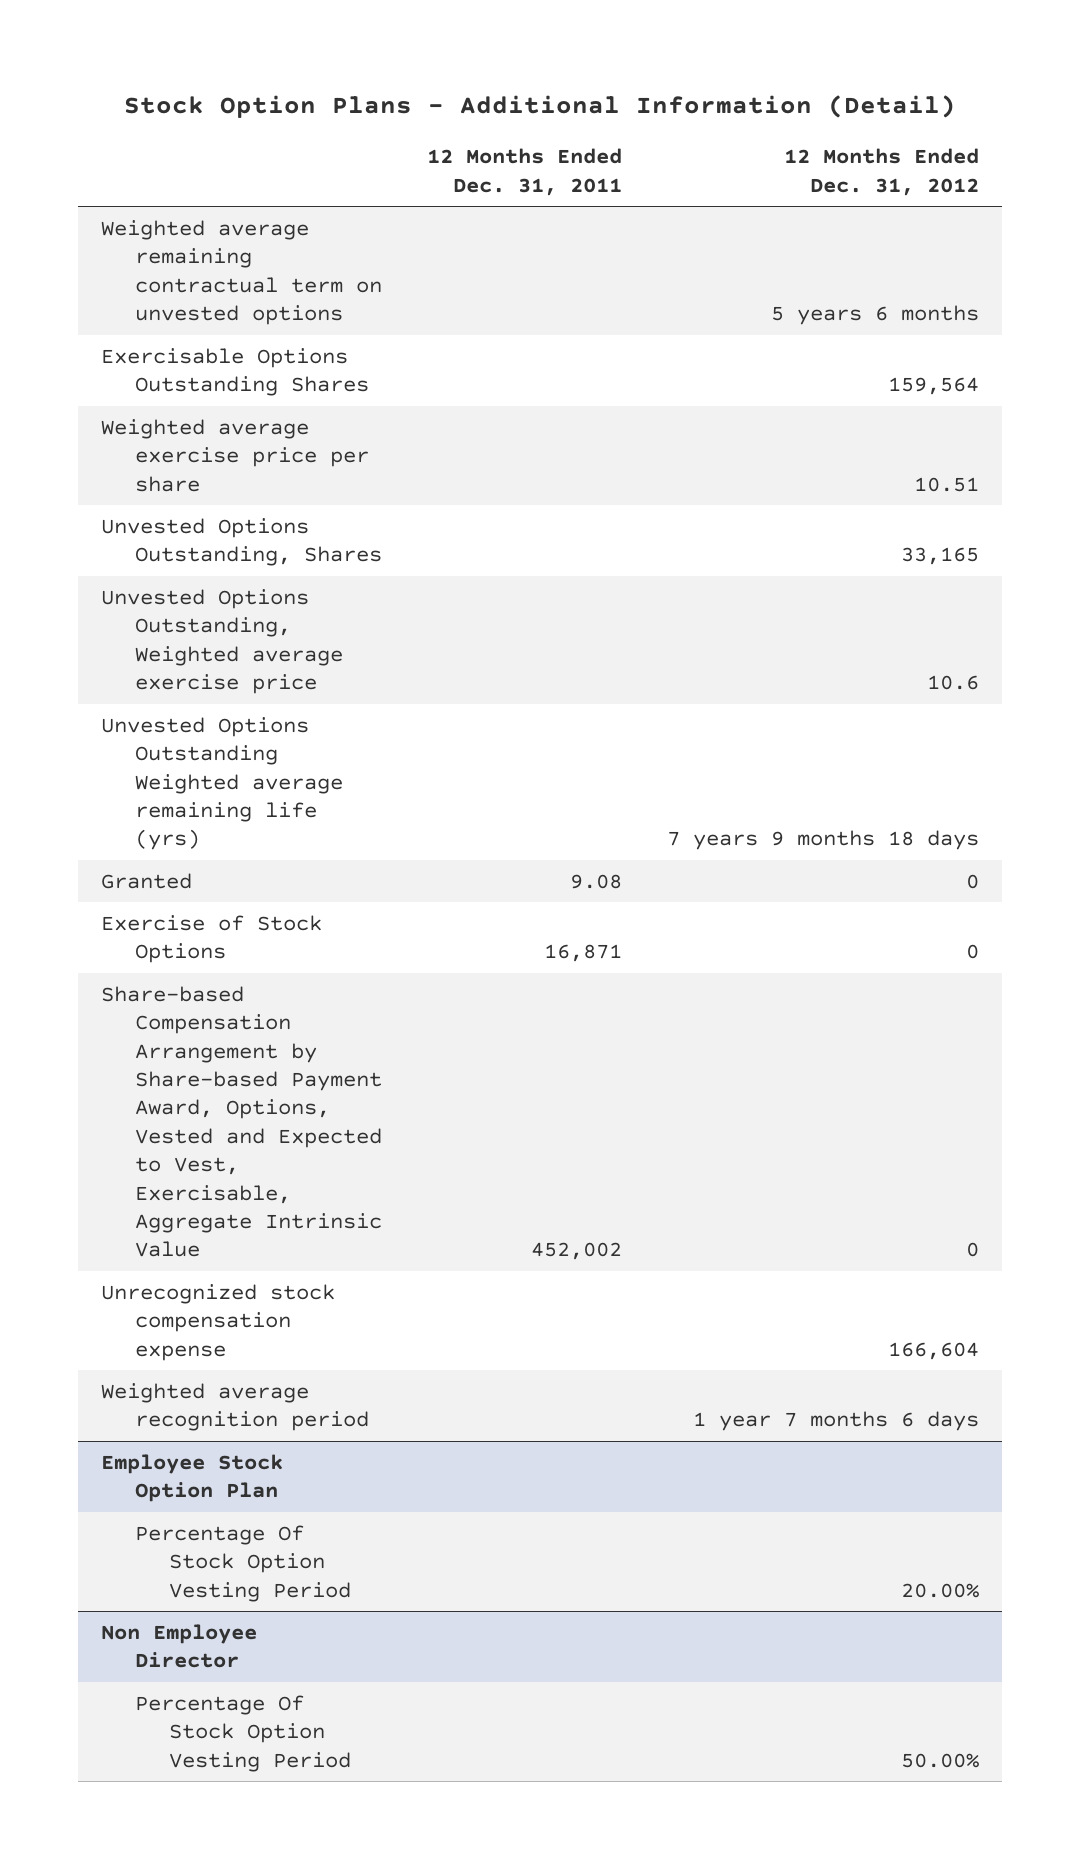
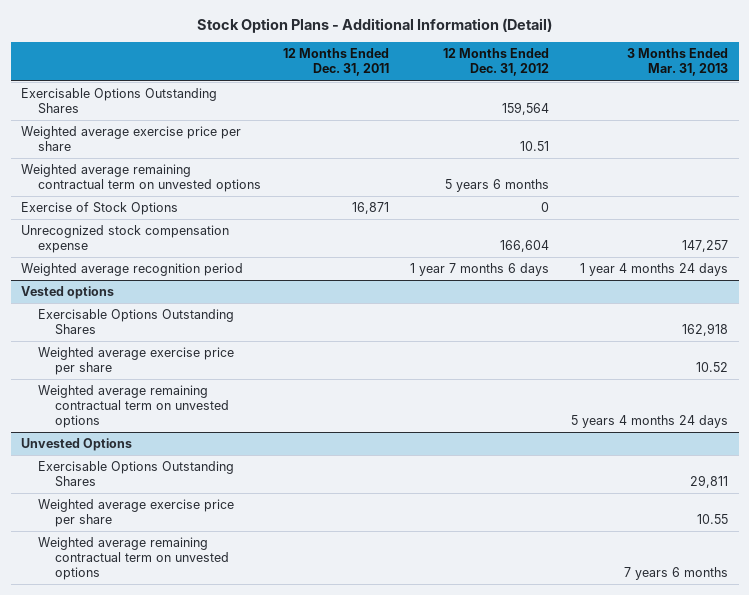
none -> [627,48,729,77] 3 Months Ended Mar. 31, 2013
[100,517,382,567] Unvested Options Outstanding, Shares -> none
[100,588,343,694] Unvested Options Outstanding, Weighted average exercise price -> none
[100,716,343,851] Unvested Options Outstanding Weighted average remaining life (yrs) -> none
[100,872,192,889] Granted -> none
[100,219,382,325] Weighted average remaining contractual term on unvested options -> [21,164,262,193] Weighted average remaining contractual term on unvested options
[100,985,382,1258] Share-based Compensation Arrangement by Share-based Payment Award, Options, Vested and Expected to Vest, Exercisable, Aggregate Intrinsic Value -> none
[100,1453,283,1503] Employee Stock Option Plan -> none
[134,1524,351,1602] Percentage Of Stock Option Vesting Period -> none
[100,1623,257,1669] Non Employee Director -> none
[134,1694,351,1772] Percentage Of Stock Option Vesting Period -> none
none -> [21,286,115,300] Vested options
none -> [38,309,235,336] Exercisable Options Outstanding Shares
none -> [38,347,235,376] Weighted average exercise price per share
none -> [38,385,230,429] Weighted average remaining contractual term on unvested options
none -> [21,438,133,452] Unvested Options
none -> [38,461,235,488] Exercisable Options Outstanding Shares
none -> [38,499,235,528] Weighted average exercise price per share
none -> [38,537,230,581] Weighted average remaining contractual term on unvested options

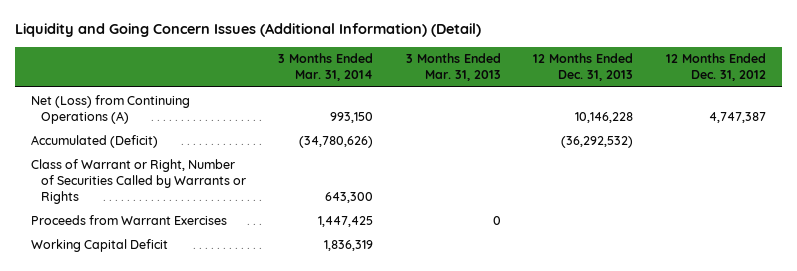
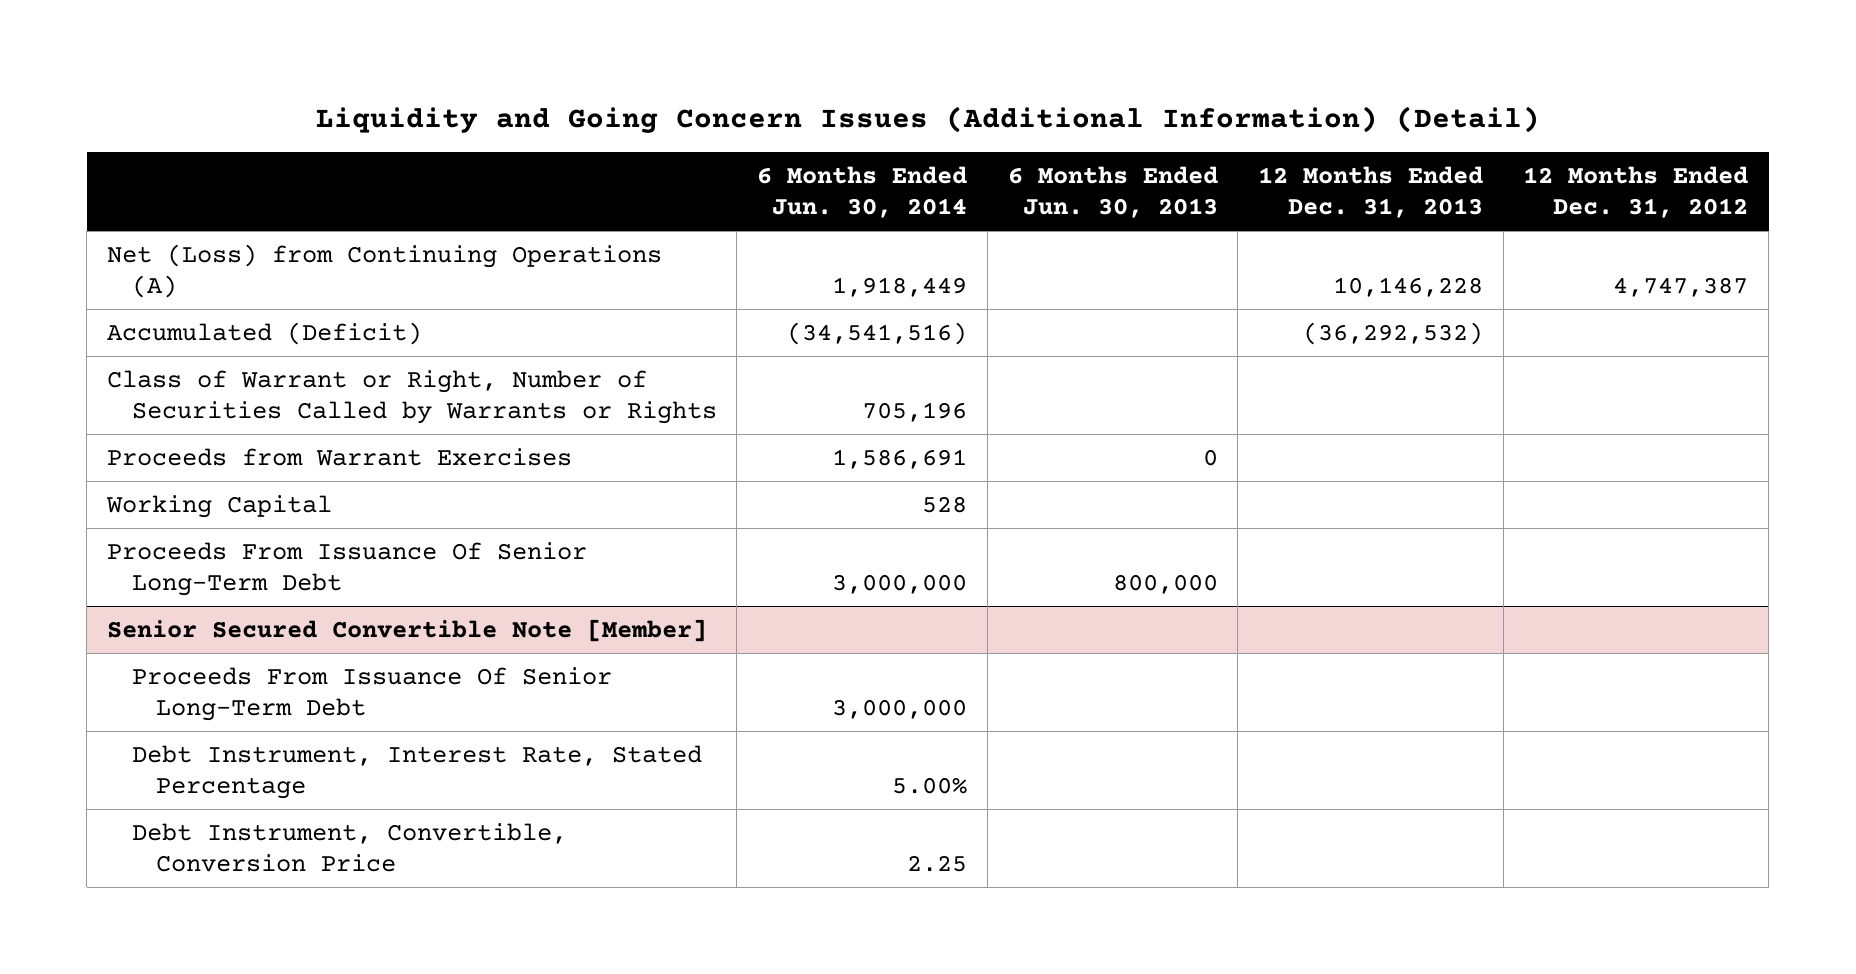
[278,53,374,82] 3 Months Ended Mar. 31, 2014 -> none
[405,53,501,82] 3 Months Ended Mar. 31, 2013 -> none
none -> [757,166,968,218] 6 Months Ended Jun. 30, 2014
none -> [1007,166,1218,218] 6 Months Ended Jun. 30, 2013
[30,238,168,252] Working Capital Deficit -> [106,495,333,519] Working Capital
none -> [107,542,588,596] Proceeds From Issuance Of Senior Long-Term Debt
none -> [107,619,708,643] Senior Secured Convertible Note [Member]
none -> [131,667,612,721] Proceeds From Issuance Of Senior Long-Term Debt
none -> [131,745,702,799] Debt Instrument, Interest Rate, Stated Percentage
none -> [131,823,567,872] Debt Instrument, Convertible, Conversion Price

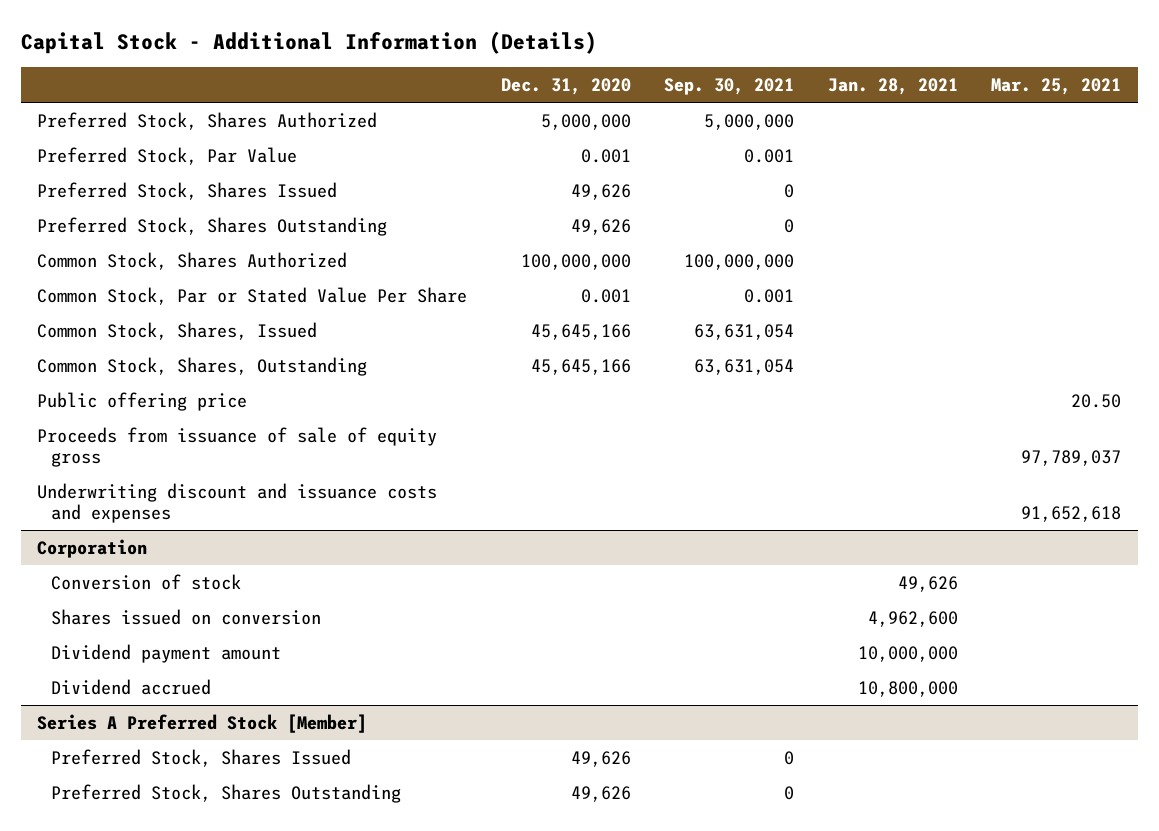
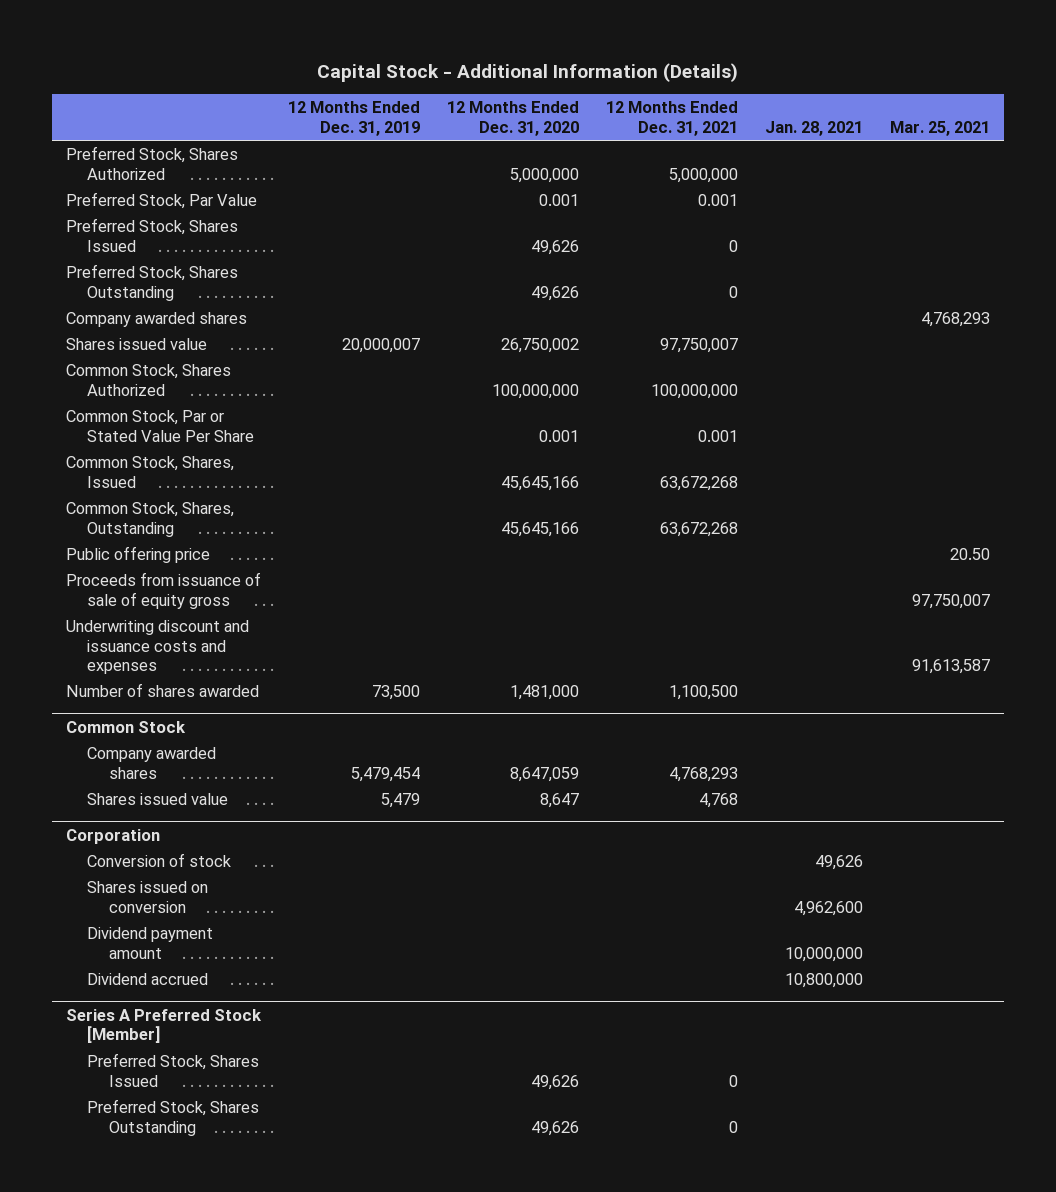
[500,78,631,96] Dec. 31, 2020 -> none
[664,78,795,96] Sep. 30, 2021 -> none
none -> [287,101,420,136] 12 Months Ended Dec. 31, 2019
none -> [446,101,579,136] 12 Months Ended Dec. 31, 2020
none -> [605,101,738,136] 12 Months Ended Dec. 31, 2021
none -> [65,311,247,327] Company awarded shares
none -> [65,337,207,350] Shares issued value
[1021,450,1122,467] 97,789,037 -> [911,593,990,609] 97,750,007
[1021,506,1122,523] 91,652,618 -> [911,659,990,675] 91,613,587
none -> [65,682,259,697] Number of shares awarded
none -> [65,720,186,733] Common Stock
none -> [87,746,217,779] Company awarded shares
none -> [87,792,229,805] Shares issued value

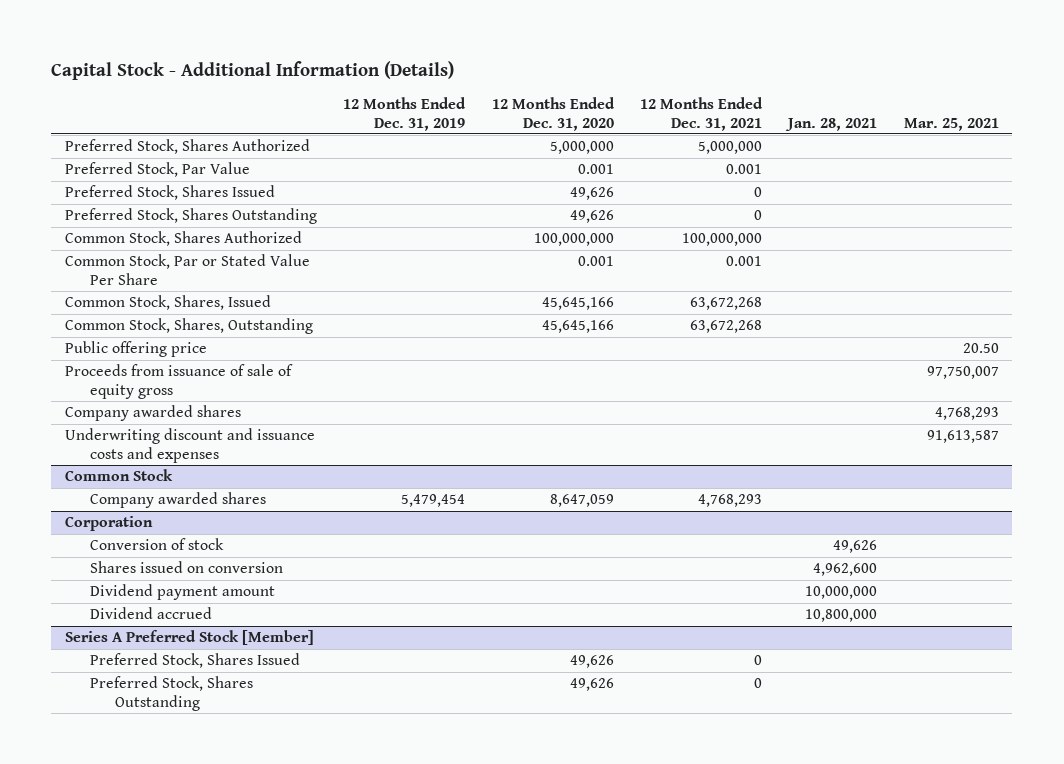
[65,337,207,350] Shares issued value -> none
[65,311,247,327] Company awarded shares -> [64,405,241,422] Company awarded shares
[65,682,259,697] Number of shares awarded -> none
[87,792,229,805] Shares issued value -> none

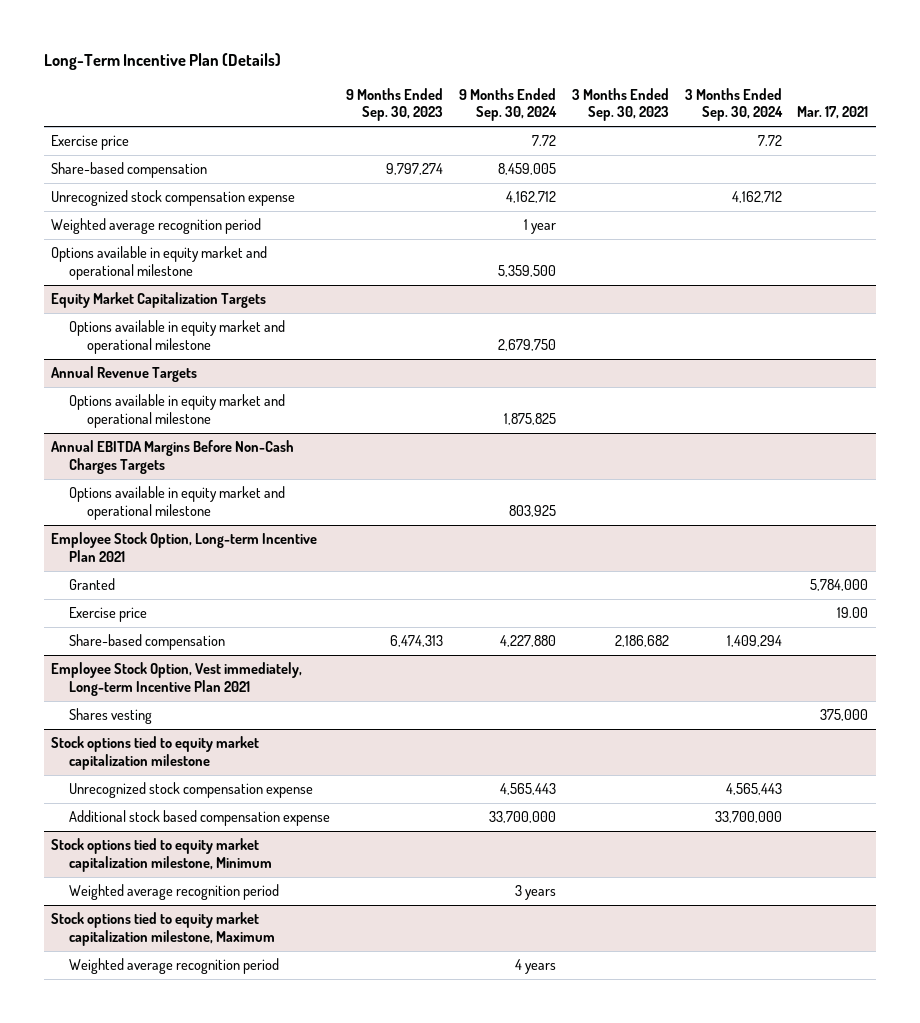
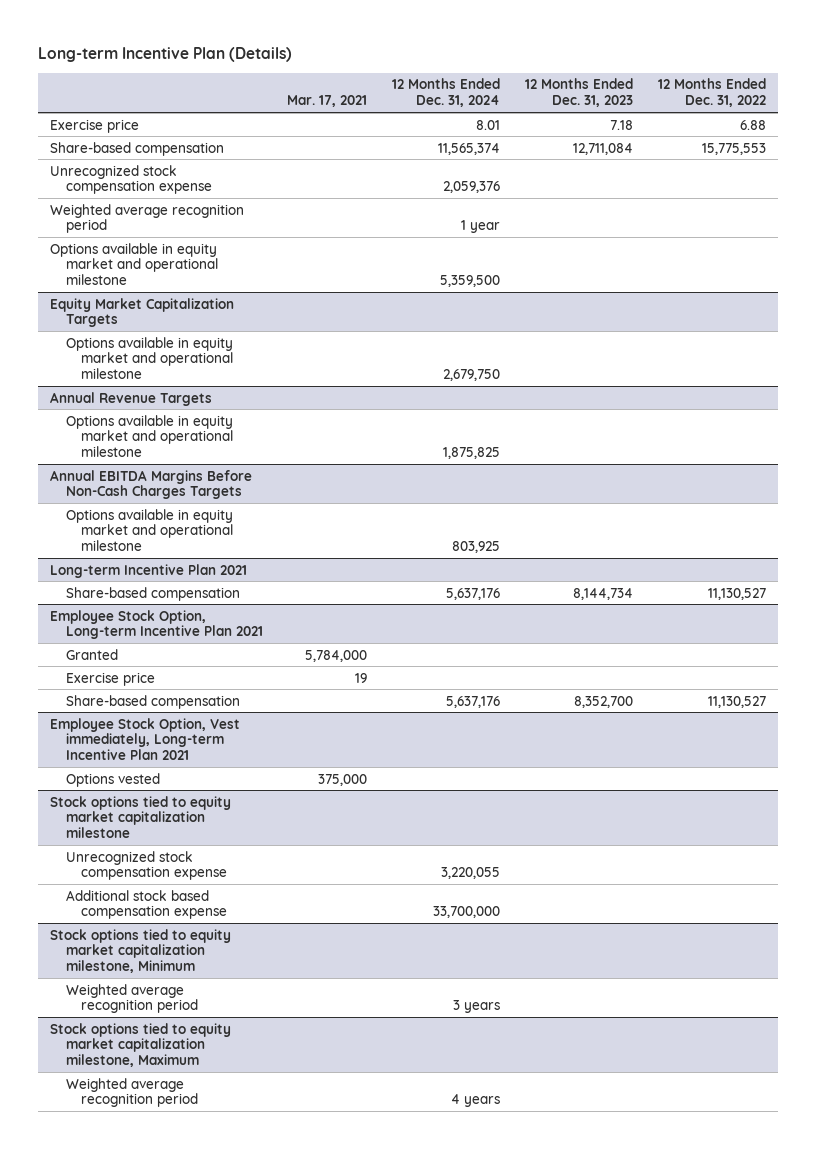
[43,52,281,70] Long-Term Incentive Plan (Details) -> [37,47,292,63] Long-term Incentive Plan (Details)
[346,87,444,122] 9 Months Ended Sep. 30, 2023 -> none
[458,87,557,122] 9 Months Ended Sep. 30, 2024 -> none
[571,87,669,122] 3 Months Ended Sep. 30, 2023 -> none
[684,87,783,122] 3 Months Ended Sep. 30, 2024 -> none
none -> [392,78,501,108] 12 Months Ended Dec. 31, 2024
none -> [524,78,633,108] 12 Months Ended Dec. 31, 2023
none -> [657,78,766,108] 12 Months Ended Dec. 31, 2022
none -> [50,563,248,578] Long-term Incentive Plan 2021
none -> [65,586,240,601] Share-based compensation
[837,607,869,619] 19.00 -> [355,672,368,683] 19
[69,708,153,725] Shares vesting -> [65,772,160,787] Options vested

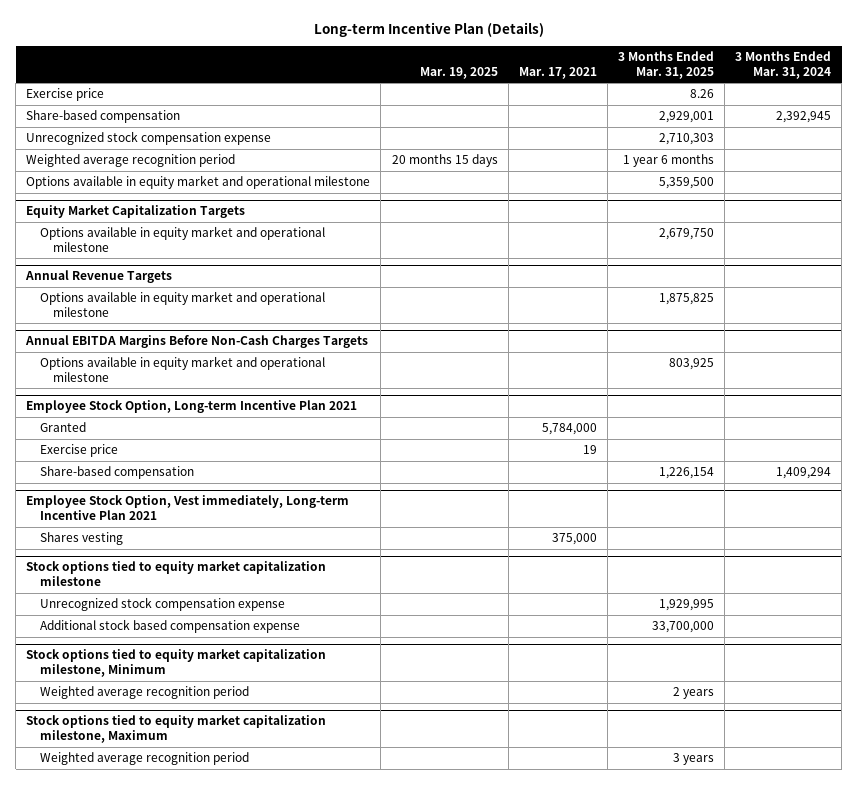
[392,78,501,108] 12 Months Ended Dec. 31, 2024 -> none
[524,78,633,108] 12 Months Ended Dec. 31, 2023 -> none
[657,78,766,108] 12 Months Ended Dec. 31, 2022 -> none
none -> [419,66,498,79] Mar. 19, 2025
none -> [618,50,715,79] 3 Months Ended Mar. 31, 2025
none -> [735,50,832,79] 3 Months Ended Mar. 31, 2024
[50,563,248,578] Long-term Incentive Plan 2021 -> none
[65,586,240,601] Share-based compensation -> none
[65,772,160,787] Options vested -> [39,532,123,546] Shares vesting

